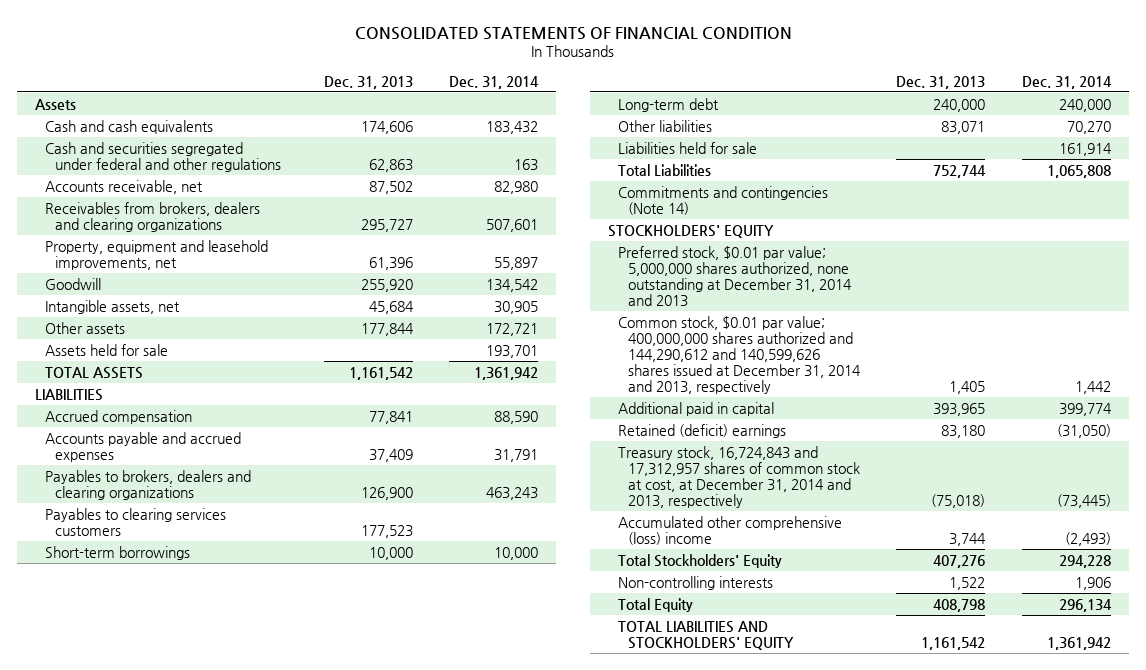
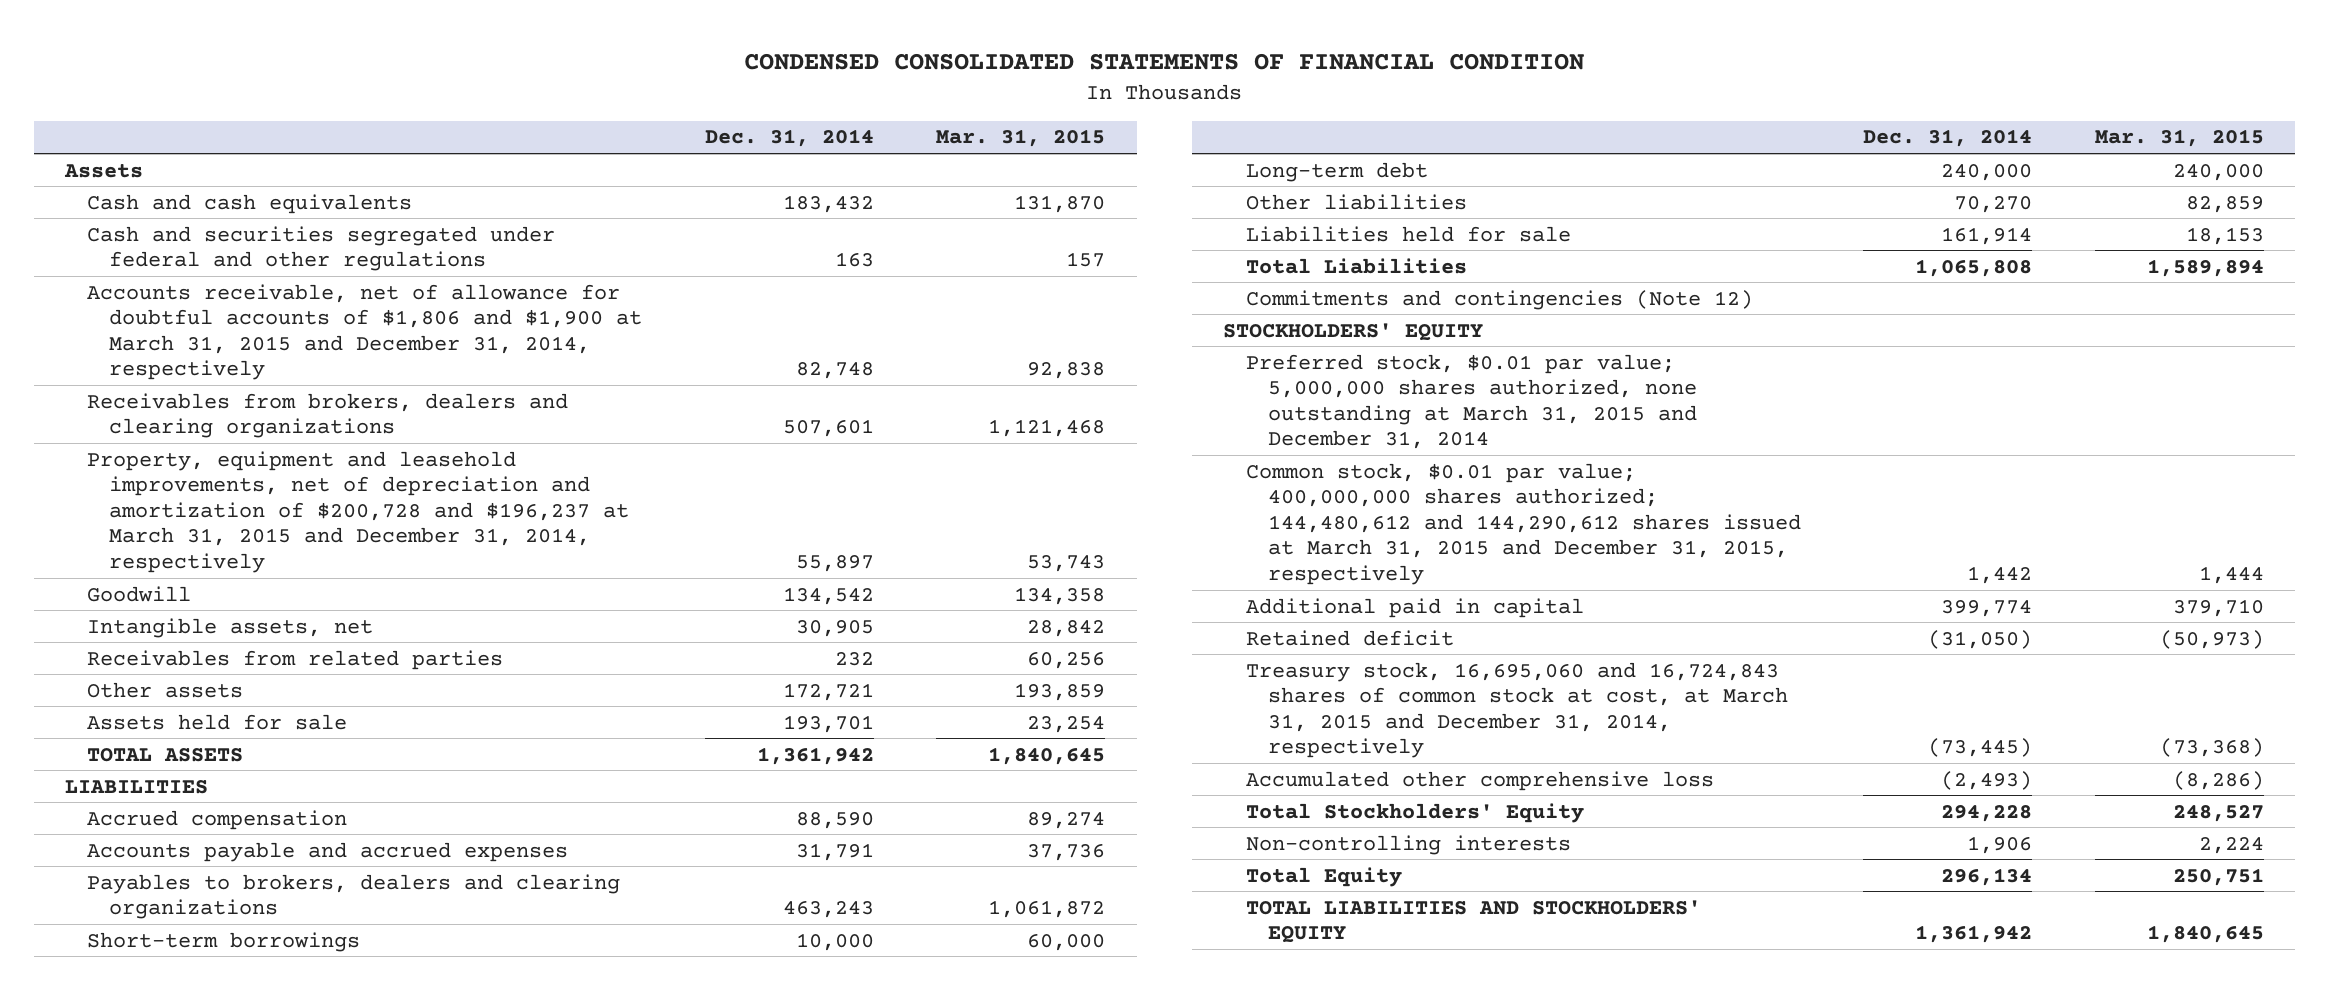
[355,27,793,41] CONSOLIDATED STATEMENTS OF FINANCIAL CONDITION -> [744,52,1585,70] CONDENSED CONSOLIDATED STATEMENTS OF FINANCIAL CONDITION
[323,75,413,89] Dec. 31, 2013 -> none
none -> [936,129,1106,148] Mar. 31, 2015
[45,179,204,194] Accounts receivable, net -> none
none -> [87,283,643,381] Accounts receivable, net of allowance for doubtful accounts of $1,806 and $1,900 at March 31, 2015 and December 31, 2014, respectively
[45,239,269,270] Property, equipment and leasehold improvements, net -> [87,450,630,573] Property, equipment and leasehold improvements, net of depreciation and amortization of $200,728 and $196,237 at March 31, 2015 and December 31, 2014, respectively
none -> [87,649,504,670] Receivables from related parties
[45,507,227,536] Payables to clearing services customers -> none
[618,185,829,215] Commitments and contingencies (Note 14) -> [1245,289,1753,310] Commitments and contingencies (Note 12)
[618,245,852,308] Preferred stock, $0.01 par value; 5,000,000 shares authorized, none outstanding at December 31, 2014 and 2013 -> [1245,353,1697,450] Preferred stock, $0.01 par value; 5,000,000 shares authorized, none outstanding at March 31, 2015 and December 31, 2014
[618,315,861,395] Common stock, $0.01 par value; 400,000,000 shares authorized and 144,290,612 and 140,599,626 shares issued at December 31, 2014 and 2013, respectively -> [1245,462,1801,585] Common stock, $0.01 par value; 400,000,000 shares authorized; 144,480,612 and 144,290,612 shares issued at March 31, 2015 and December 31, 2015, respectively
[618,423,787,438] Retained (deficit) earnings -> [1245,629,1454,646] Retained deficit
[618,445,860,509] Treasury stock, 16,724,843 and 17,312,957 shares of common stock at cost, at December 31, 2014 and 2013, respectively -> [1245,661,1788,759] Treasury stock, 16,695,060 and 16,724,843 shares of common stock at cost, at March 31, 2015 and December 31, 2014, respectively
[618,515,843,545] Accumulated other comprehensive (loss) income -> [1245,770,1714,791] Accumulated other comprehensive loss

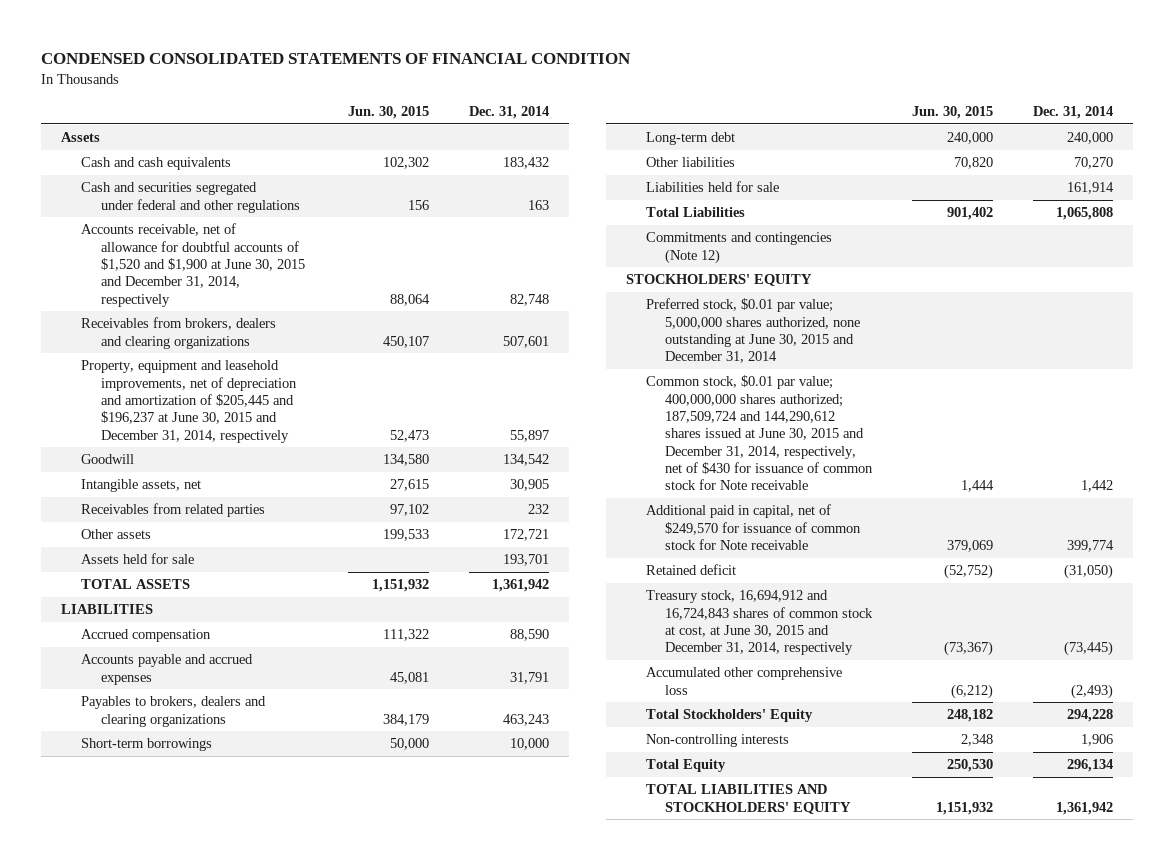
[936,129,1106,148] Mar. 31, 2015 -> none
none -> [348,105,430,119] Jun. 30, 2015
[87,283,643,381] Accounts receivable, net of allowance for doubtful accounts of $1,806 and $1,900 at March 31, 2015 and December 31, 2014, respectively -> [81,223,306,307] Accounts receivable, net of allowance for doubtful accounts of $1,520 and $1,900 at June 30, 2015 and December 31, 2014, respectively
[87,450,630,573] Property, equipment and leasehold improvements, net of depreciation and amortization of $200,728 and $196,237 at March 31, 2015 and December 31, 2014, respectively -> [81,360,298,443] Property, equipment and leasehold improvements, net of depreciation and amortization of $205,445 and $196,237 at June 30, 2015 and December 31, 2014, respectively
[1245,353,1697,450] Preferred stock, $0.01 par value; 5,000,000 shares authorized, none outstanding at March 31, 2015 and December 31, 2014 -> [645,298,861,364] Preferred stock, $0.01 par value; 5,000,000 shares authorized, none outstanding at June 30, 2015 and December 31, 2014
[1245,462,1801,585] Common stock, $0.01 par value; 400,000,000 shares authorized; 144,480,612 and 144,290,612 shares issued at March 31, 2015 and December 31, 2015, respectively -> [645,375,874,491] Common stock, $0.01 par value; 400,000,000 shares authorized; 187,509,724 and 144,290,612 shares issued at June 30, 2015 and December 31, 2014, respectively, net of $430 for issuance of common stock for Note receivable
[1245,597,1584,618] Additional paid in capital -> [645,504,862,550] Additional paid in capital, net of $249,570 for issuance of common stock for Note receivable
[1245,661,1788,759] Treasury stock, 16,695,060 and 16,724,843 shares of common stock at cost, at March 31, 2015 and December 31, 2014, respectively -> [645,590,874,656] Treasury stock, 16,694,912 and 16,724,843 shares of common stock at cost, at June 30, 2015 and December 31, 2014, respectively

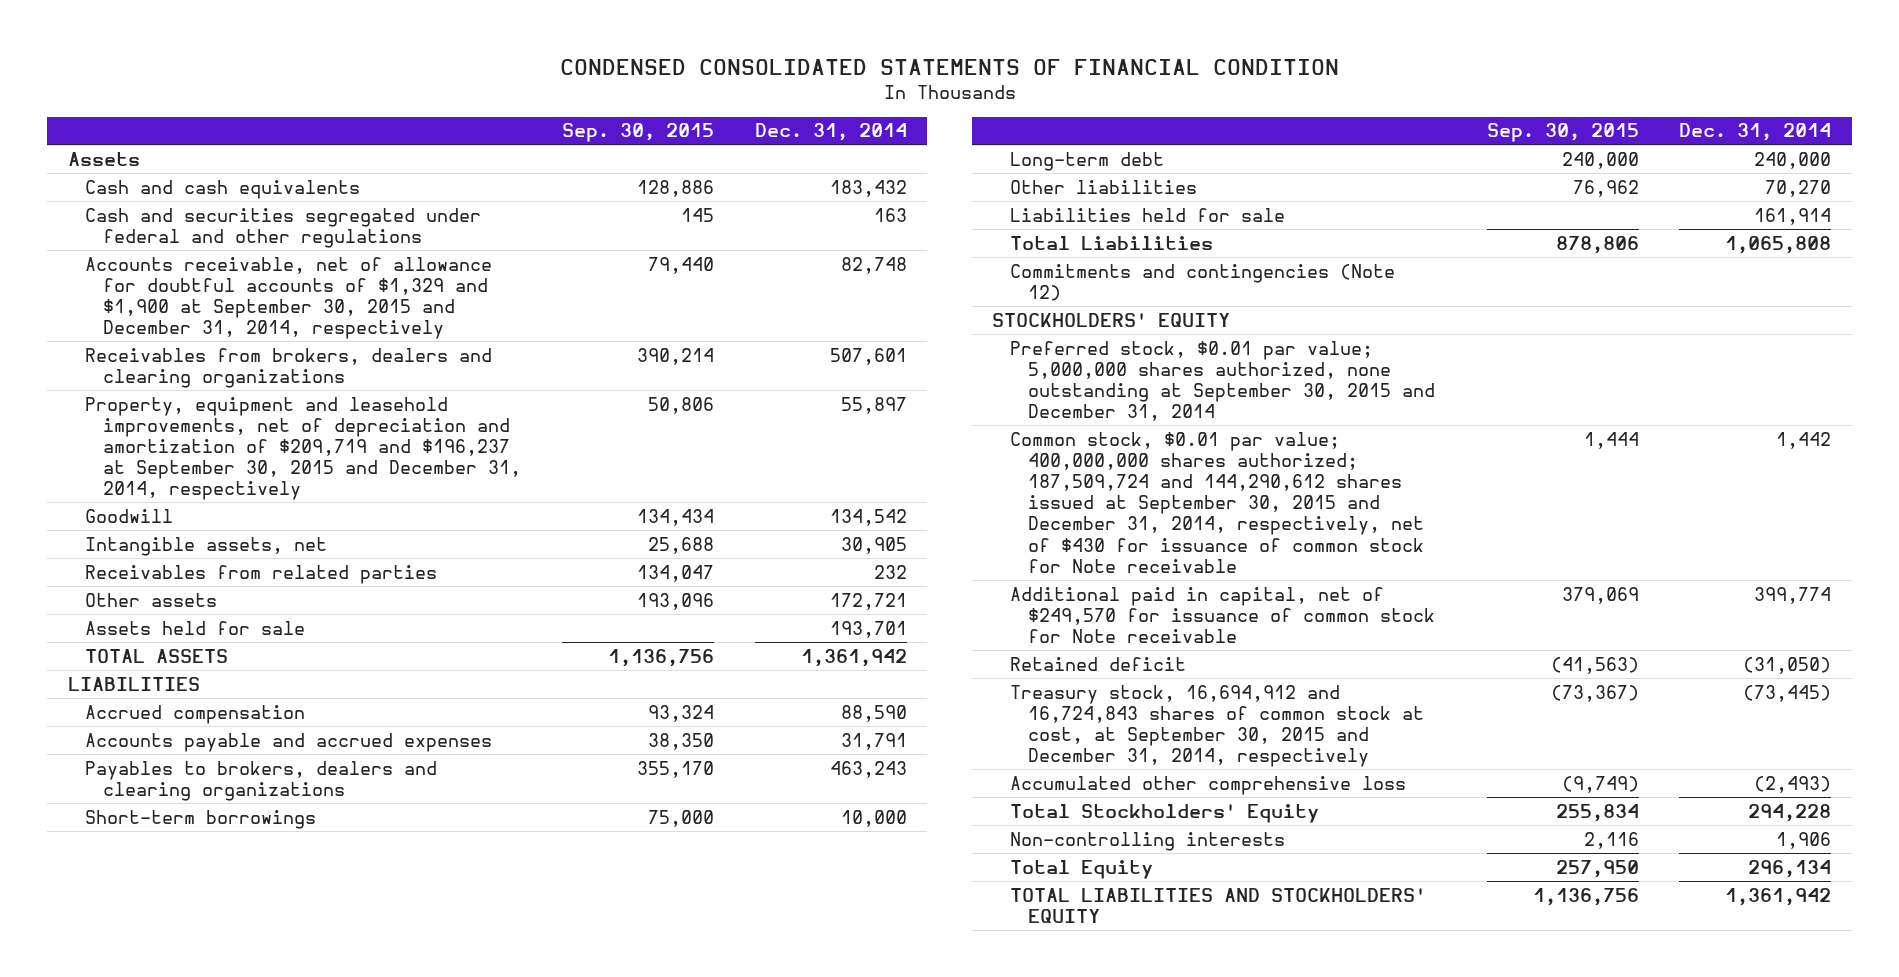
[348,105,430,119] Jun. 30, 2015 -> none
none -> [561,123,714,143] Sep. 30, 2015
[81,223,306,307] Accounts receivable, net of allowance for doubtful accounts of $1,520 and $1,900 at June 30, 2015 and December 31, 2014, respectively -> [85,256,493,340] Accounts receivable, net of allowance for doubtful accounts of $1,329 and $1,900 at September 30, 2015 and December 31, 2014, respectively
[81,360,298,443] Property, equipment and leasehold improvements, net of depreciation and amortization of $205,445 and $196,237 at June 30, 2015 and December 31, 2014, respectively -> [85,396,522,501] Property, equipment and leasehold improvements, net of depreciation and amortization of $209,719 and $196,237 at September 30, 2015 and December 31, 2014, respectively
[645,298,861,364] Preferred stock, $0.01 par value; 5,000,000 shares authorized, none outstanding at June 30, 2015 and December 31, 2014 -> [1009,340,1435,422] Preferred stock, $0.01 par value; 5,000,000 shares authorized, none outstanding at September 30, 2015 and December 31, 2014
[645,375,874,491] Common stock, $0.01 par value; 400,000,000 shares authorized; 187,509,724 and 144,290,612 shares issued at June 30, 2015 and December 31, 2014, respectively, net of $430 for issuance of common stock for Note receivable -> [1009,431,1424,573] Common stock, $0.01 par value; 400,000,000 shares authorized; 187,509,724 and 144,290,612 shares issued at September 30, 2015 and December 31, 2014, respectively, net of $430 for issuance of common stock for Note receivable
[645,590,874,656] Treasury stock, 16,694,912 and 16,724,843 shares of common stock at cost, at June 30, 2015 and December 31, 2014, respectively -> [1009,684,1424,768] Treasury stock, 16,694,912 and 16,724,843 shares of common stock at cost, at September 30, 2015 and December 31, 2014, respectively

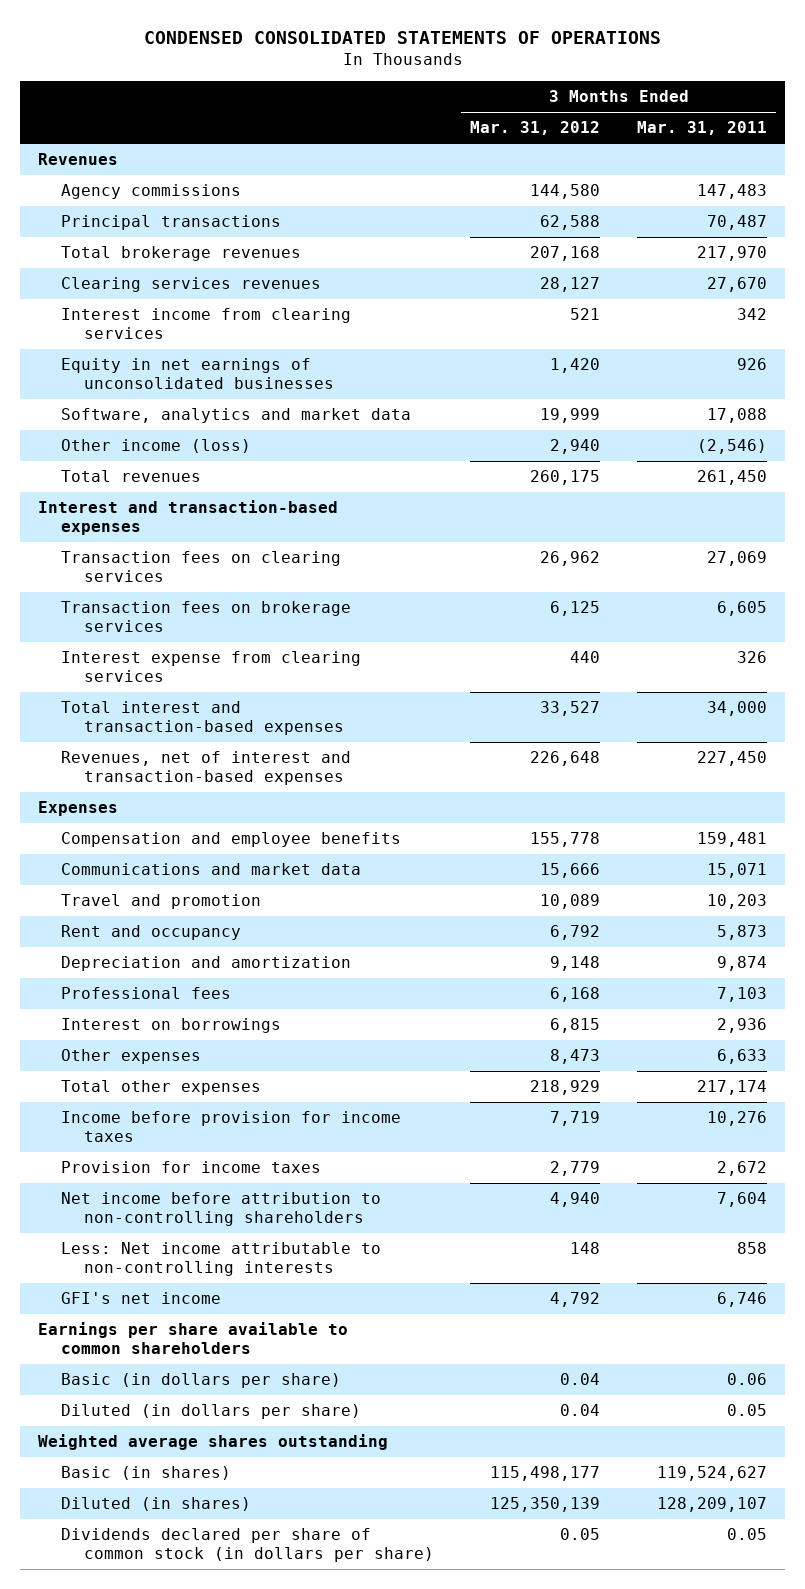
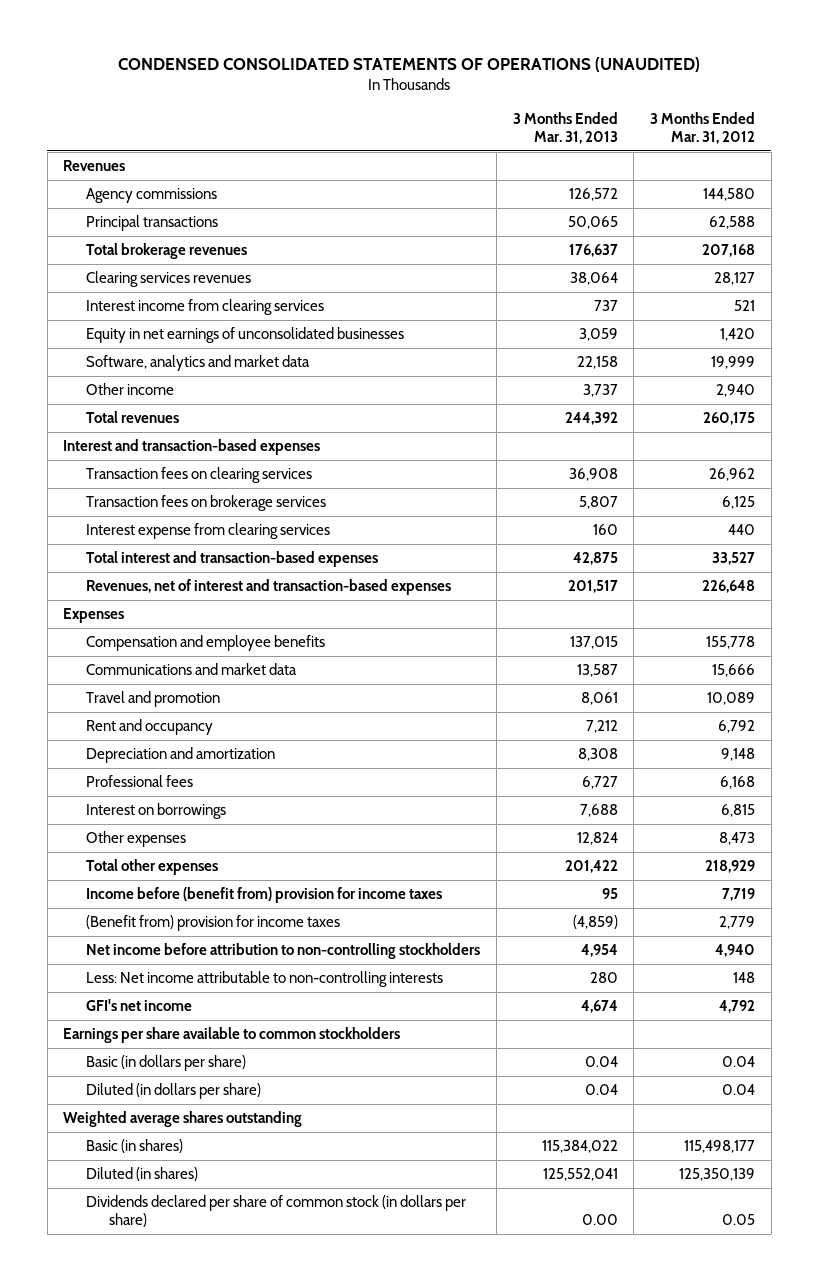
[143,31,661,45] CONDENSED CONSOLIDATED STATEMENTS OF OPERATIONS -> [118,57,701,73] CONDENSED CONSOLIDATED STATEMENTS OF OPERATIONS (UNAUDITED)
[636,121,767,136] Mar. 31, 2011 -> none
none -> [512,112,618,144] 3 Months Ended Mar. 31, 2013
[61,439,252,454] Other income (loss) -> [86,383,175,396] Other income
[61,1111,402,1143] Income before provision for income taxes -> [86,887,443,904] Income before (benefit from) provision for income taxes
[61,1161,322,1174] Provision for income taxes -> [86,915,341,932] (Benefit from) provision for income taxes
[61,1192,382,1227] Net income before attribution to non-controlling shareholders -> [86,943,481,960] Net income before attribution to non-controlling stockholders
[38,1322,349,1355] Earnings per share available to common shareholders -> [63,1027,401,1044] Earnings per share available to common stockholders

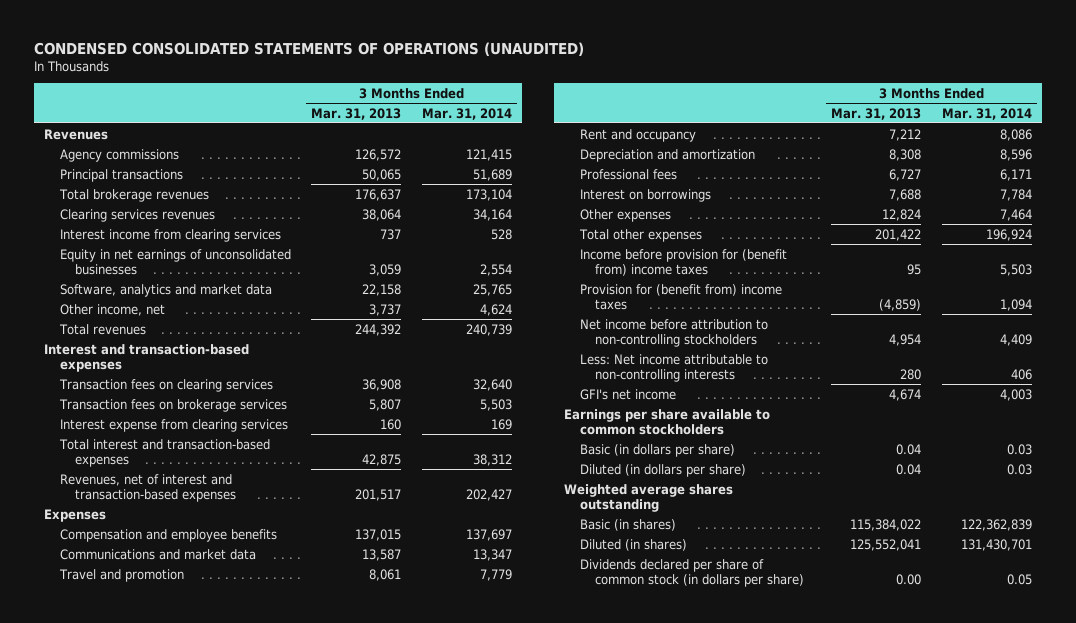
[649,112,755,144] 3 Months Ended Mar. 31, 2012 -> none
none -> [421,107,512,120] Mar. 31, 2014
[86,383,175,396] Other income -> [59,303,165,316] Other income, net
[86,887,443,904] Income before (benefit from) provision for income taxes -> [579,248,787,276] Income before provision for (benefit from) income taxes
[86,915,341,932] (Benefit from) provision for income taxes -> [579,283,782,310] Provision for (benefit from) income taxes

